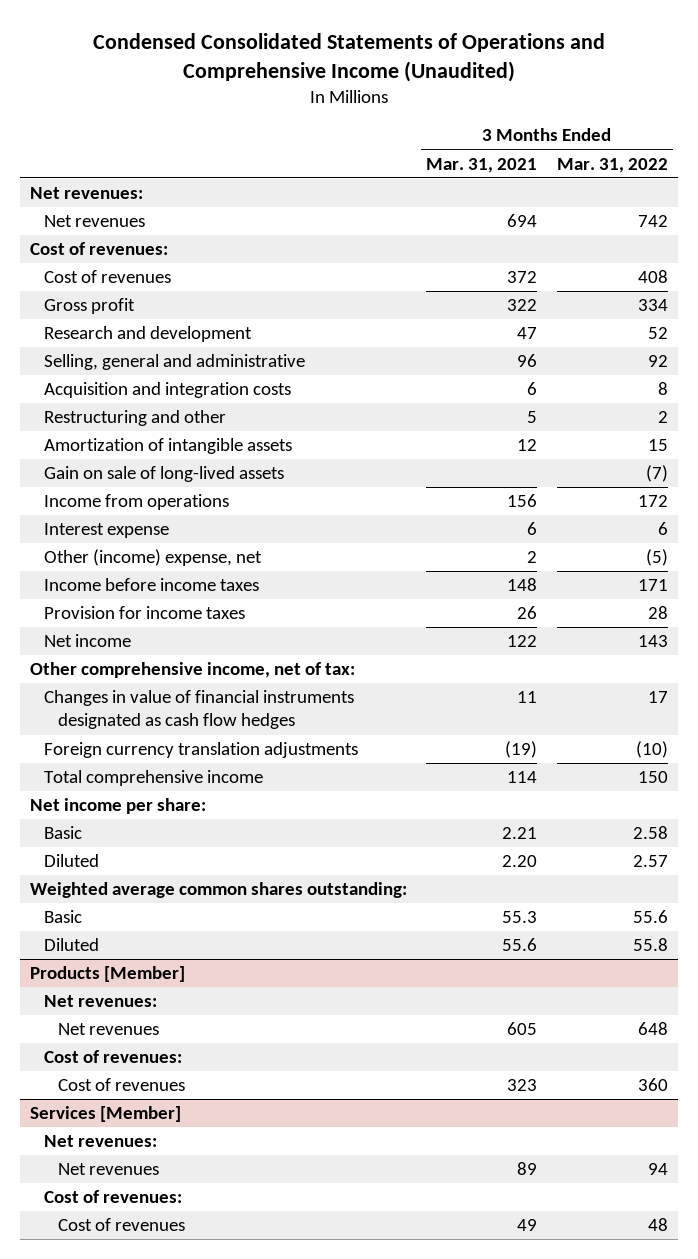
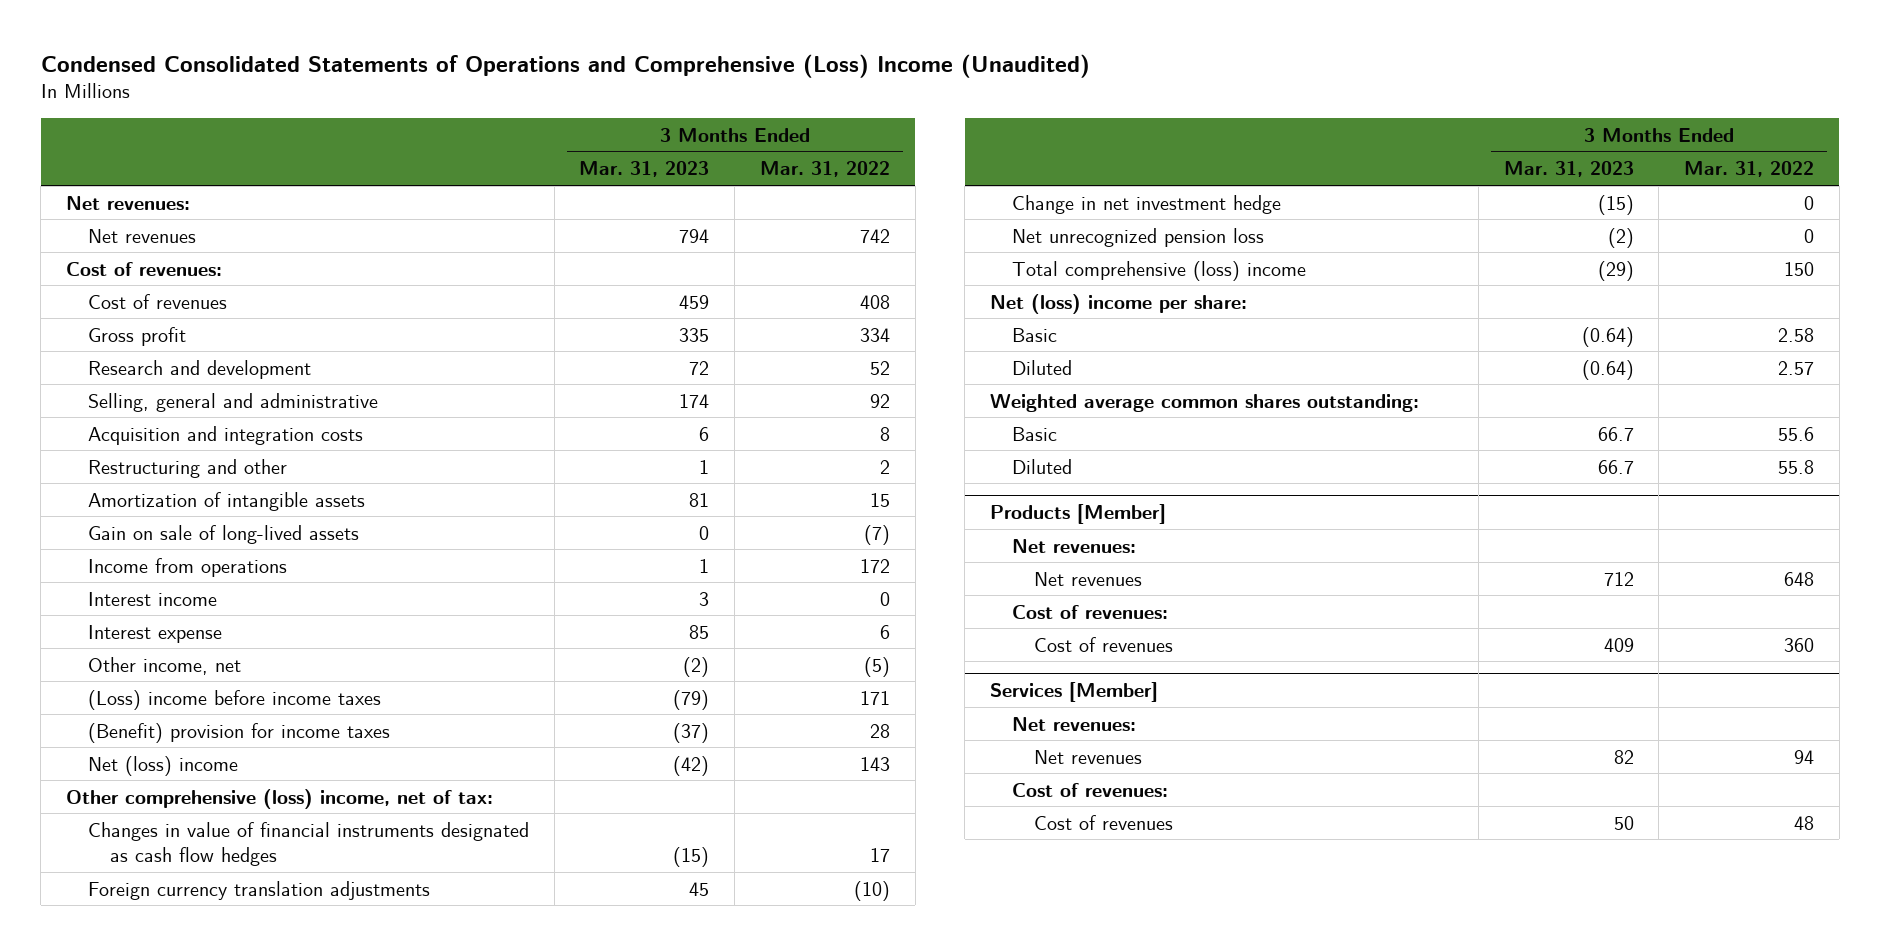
[92,32,605,82] Condensed Consolidated Statements of Operations and Comprehensive Income (Unaudited) -> [40,53,1090,78] Condensed Consolidated Statements of Operations and Comprehensive (Loss) Income (Unaudited)
[426,157,538,173] Mar. 31, 2021 -> none
none -> [579,161,710,178] Mar. 31, 2023
none -> [87,591,217,606] Interest income
[43,549,262,567] Other (income) expense, net -> [87,656,241,675] Other income, net
[43,578,259,592] Income before income taxes -> [87,689,381,710] (Loss) income before income taxes
[43,606,245,620] Provision for income taxes -> [87,722,390,743] (Benefit) provision for income taxes
[43,634,131,648] Net income -> [87,755,238,776] Net (loss) income
[29,662,355,679] Other comprehensive income, net of tax: -> [66,788,494,809] Other comprehensive (loss) income, net of tax:
none -> [1011,194,1281,214] Change in net investment hedge
none -> [1011,227,1264,247] Net unrecognized pension loss
[43,770,263,787] Total comprehensive income -> [1011,260,1306,281] Total comprehensive (loss) income
[29,798,206,815] Net income per share: -> [990,293,1248,314] Net (loss) income per share:

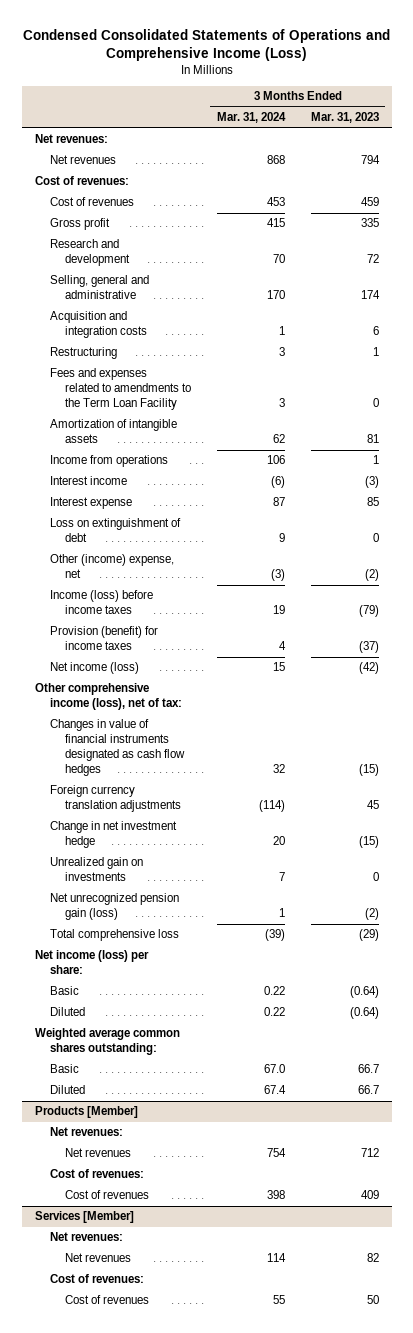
[40,53,1090,78] Condensed Consolidated Statements of Operations and Comprehensive (Loss) Income (Unaudited) -> [22,29,390,62] Condensed Consolidated Statements of Operations and Comprehensive Income (Loss)
[760,161,891,178] Mar. 31, 2022 -> none
none -> [216,112,286,124] Mar. 31, 2024
[87,458,287,478] Restructuring and other -> none
none -> [49,347,117,360] Restructuring
none -> [49,368,191,411] Fees and expenses related to amendments to the Term Loan Facility
[87,524,359,544] Gain on sale of long-lived assets -> none
[699,591,710,606] 3 -> [364,476,379,489] (3)
none -> [49,518,181,543] Loss on extinguishment of debt
[87,656,241,675] Other income, net -> [49,554,174,579] Other (income) expense, net
[87,689,381,710] (Loss) income before income taxes -> [49,590,153,615] Income (loss) before income taxes
[87,722,390,743] (Benefit) provision for income taxes -> [49,626,158,651] Provision (benefit) for income taxes
[87,755,238,776] Net (loss) income -> [49,662,139,675] Net income (loss)
[66,788,494,809] Other comprehensive (loss) income, net of tax: -> [34,683,182,711] Other comprehensive income (loss), net of tax:
none -> [49,857,143,882] Unrealized gain on investments
[1011,227,1264,247] Net unrecognized pension loss -> [49,893,179,921] Net unrecognized pension gain (loss)
[1011,260,1306,281] Total comprehensive (loss) income -> [49,929,179,942] Total comprehensive loss
[990,293,1248,314] Net (loss) income per share: -> [34,950,149,975] Net income (loss) per share:

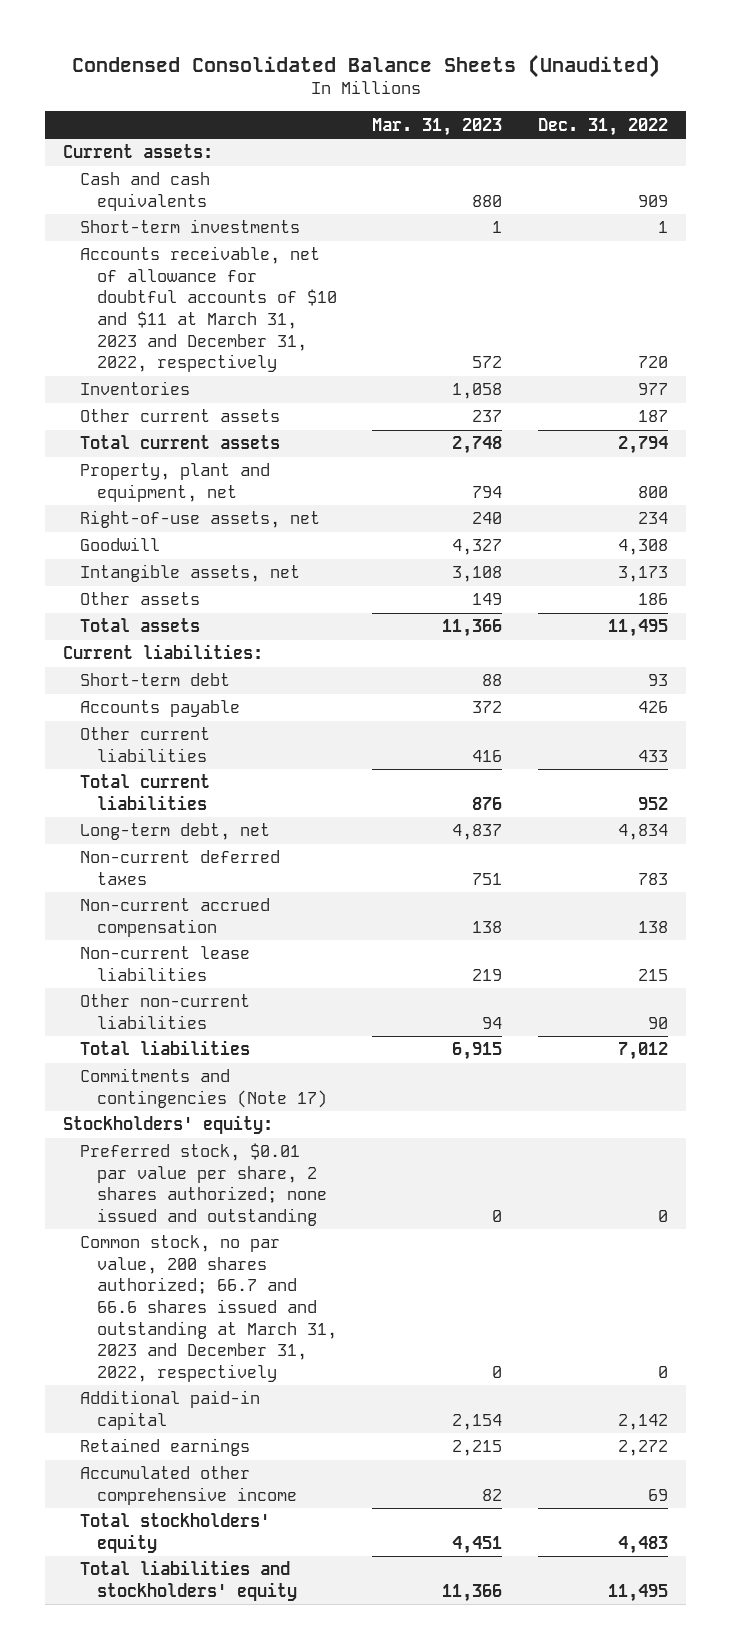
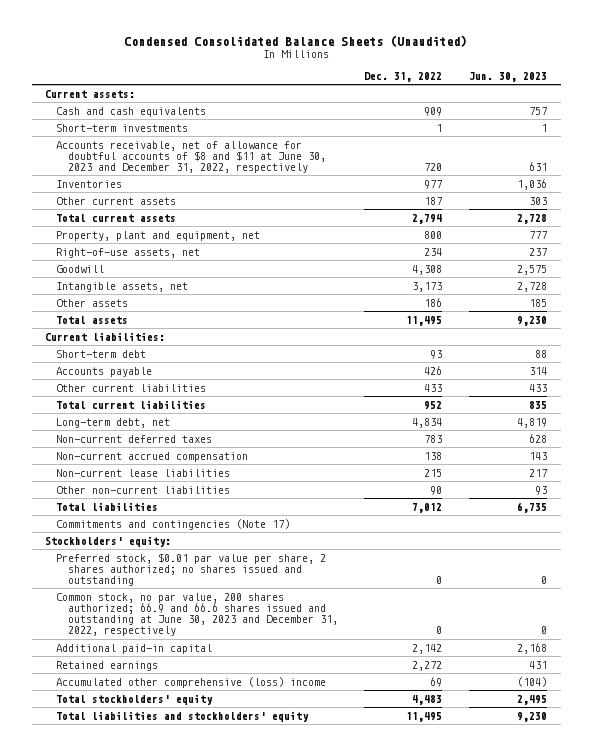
[372,117,503,136] Mar. 31, 2023 -> none
none -> [469,71,548,82] Jun. 30, 2023
[80,246,337,373] Accounts receivable, net of allowance for doubtful accounts of $10 and $11 at March 31, 2023 and December 31, 2022, respectively -> [56,140,326,173] Accounts receivable, net of allowance for doubtful accounts of $8 and $11 at June 30, 2023 and December 31, 2022, respectively
[80,1143,327,1226] Preferred stock, $0.01 par value per share, 2 shares authorized; none issued and outstanding -> [56,552,327,586] Preferred stock, $0.01 par value per share, 2 shares authorized; no shares issued and outstanding
[80,1235,337,1382] Common stock, no par value, 200 shares authorized; 66.7 and 66.6 shares issued and outstanding at March 31, 2023 and December 31, 2022, respectively -> [56,592,338,637] Common stock, no par value, 200 shares authorized; 66.9 and 66.6 shares issued and outstanding at June 30, 2023 and December 31, 2022, respectively
[80,1466,297,1505] Accumulated other comprehensive income -> [56,676,327,688] Accumulated other comprehensive (loss) income

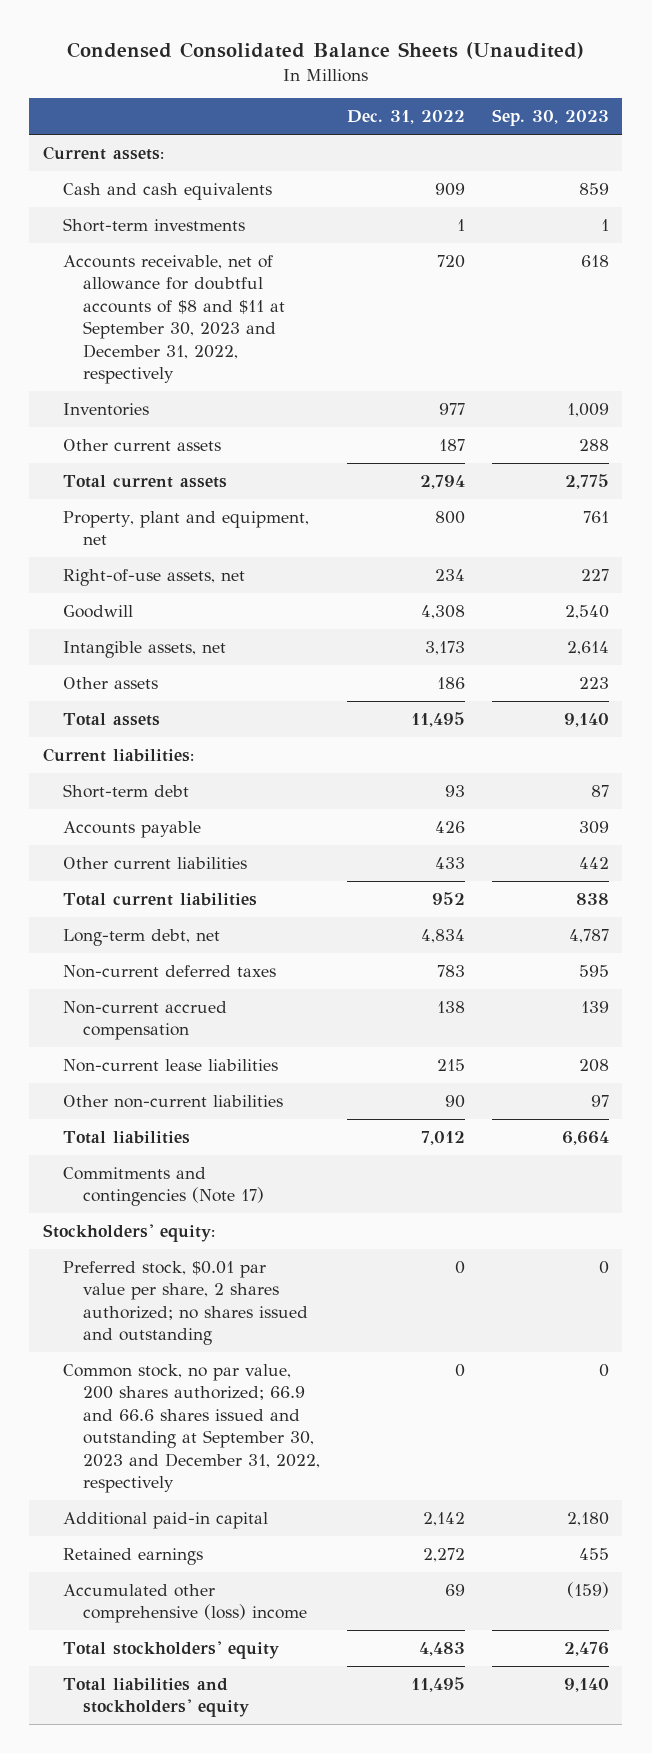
[469,71,548,82] Jun. 30, 2023 -> none
none -> [491,109,609,127] Sep. 30, 2023
[56,140,326,173] Accounts receivable, net of allowance for doubtful accounts of $8 and $11 at June 30, 2023 and December 31, 2022, respectively -> [63,255,286,384] Accounts receivable, net of allowance for doubtful accounts of $8 and $11 at September 30, 2023 and December 31, 2022, respectively
[56,592,338,637] Common stock, no par value, 200 shares authorized; 66.9 and 66.6 shares issued and outstanding at June 30, 2023 and December 31, 2022, respectively -> [63,1364,321,1493] Common stock, no par value, 200 shares authorized; 66.9 and 66.6 shares issued and outstanding at September 30, 2023 and December 31, 2022, respectively

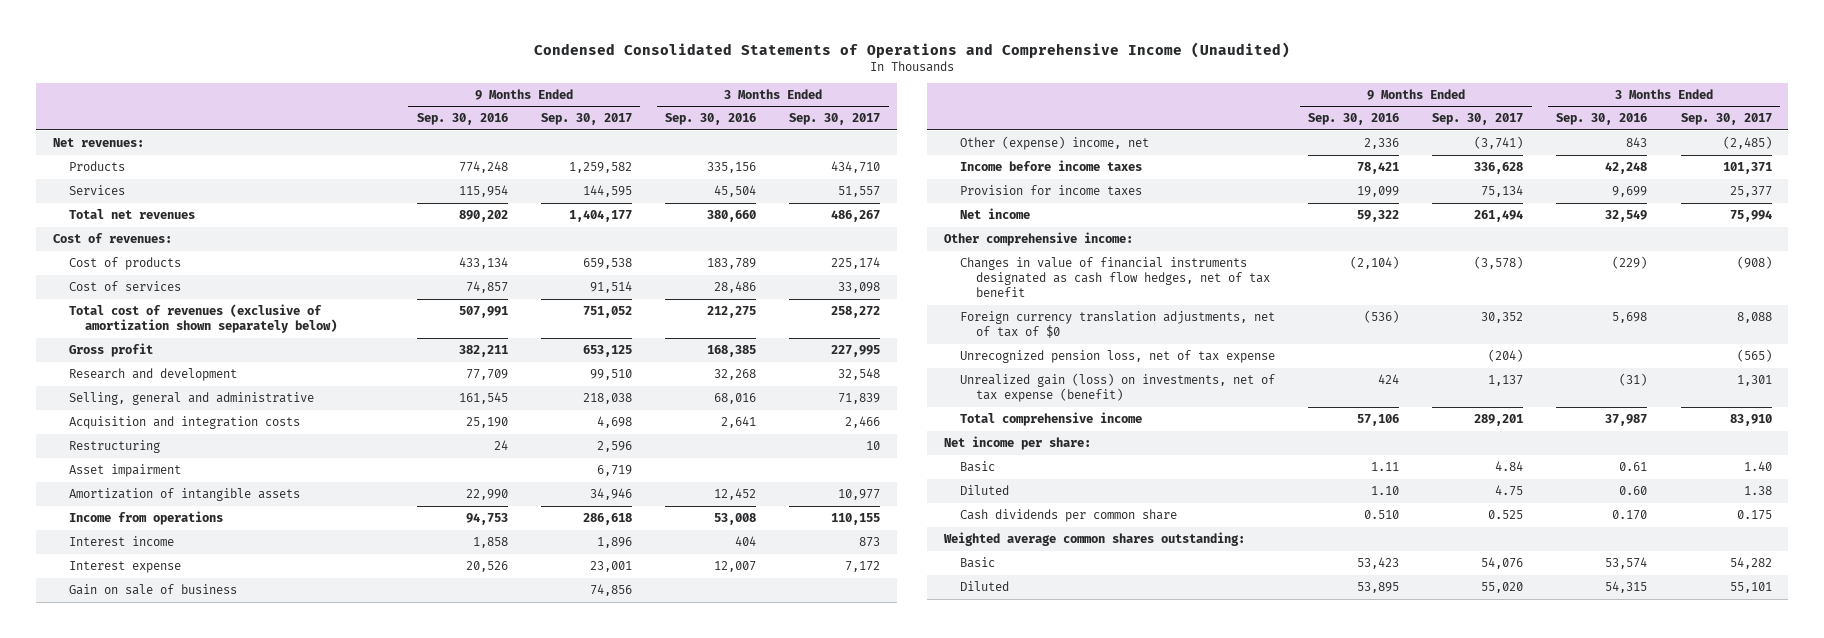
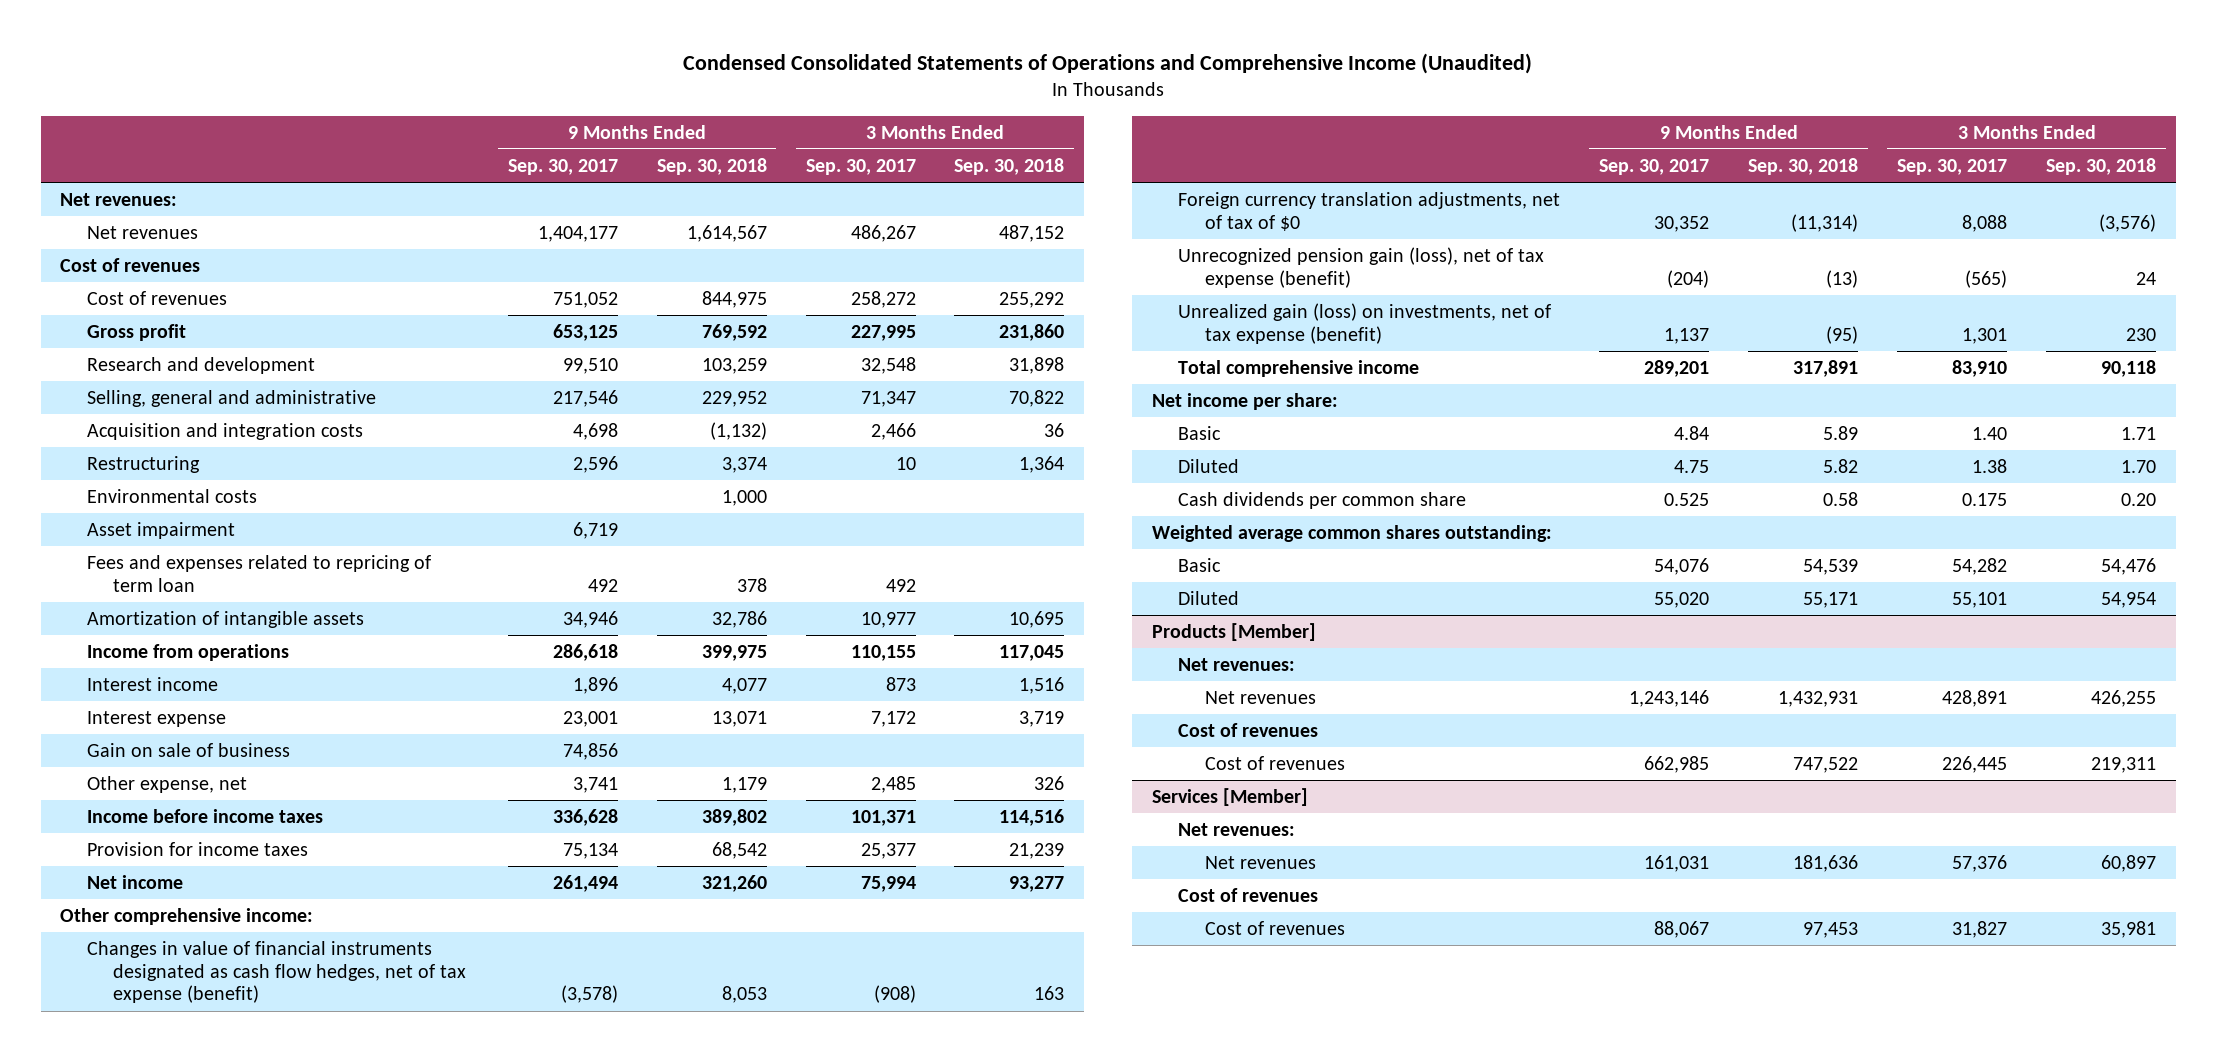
[416,113,508,126] Sep. 30, 2016 -> none
[665,113,757,126] Sep. 30, 2016 -> none
none -> [656,157,767,175] Sep. 30, 2018
none -> [954,157,1065,175] Sep. 30, 2018
[68,160,125,171] Products -> none
[68,184,125,195] Services -> none
[68,256,181,270] Cost of products -> none
[68,280,181,291] Cost of services -> none
[68,208,195,219] Total net revenues -> [86,225,198,239] Net revenues
[52,232,172,243] Cost of revenues: -> [59,257,200,272] Cost of revenues
[68,303,337,334] Total cost of revenues (exclusive of amortization shown separately below) -> [86,290,227,305] Cost of revenues
[582,392,632,404] 218,038 -> [552,389,618,407] 217,546
[838,392,881,404] 71,839 -> [860,390,916,407] 71,347
none -> [86,488,257,503] Environmental costs
none -> [86,554,431,592] Fees and expenses related to repricing of term loan
[959,135,1149,150] Other (expense) income, net -> [86,775,247,793] Other expense, net
[1474,135,1524,149] (3,741) -> [572,776,618,793] 3,741
[1722,135,1772,149] (2,485) -> [870,775,916,793] 2,485
[959,256,1270,298] Changes in value of financial instruments designated as cash flow hedges, net of tax benefit -> [86,940,467,1004] Changes in value of financial instruments designated as cash flow hedges, net of tax expense (benefit)
[959,349,1275,363] Unrecognized pension loss, net of tax expense -> [1178,246,1545,288] Unrecognized pension gain (loss), net of tax expense (benefit)
none -> [1151,622,1316,641] Products [Member]
none -> [1178,657,1296,671] Net revenues:
none -> [1204,690,1316,704] Net revenues
none -> [1178,722,1319,737] Cost of revenues
none -> [1204,755,1345,770] Cost of revenues
none -> [1151,787,1308,806] Services [Member]
none -> [1178,822,1296,836] Net revenues:
none -> [1204,855,1316,869] Net revenues
none -> [1178,887,1319,902] Cost of revenues
none -> [1204,920,1345,935] Cost of revenues

